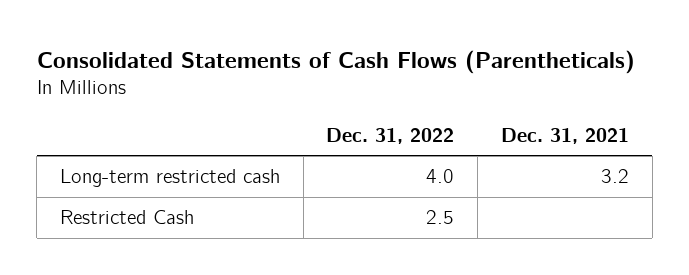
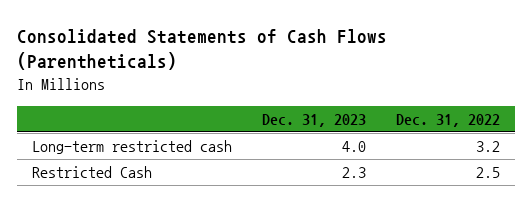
[500,127,629,144] Dec. 31, 2021 -> none
none -> [262,113,367,127] Dec. 31, 2023
[426,169,455,184] 4.0 -> [476,141,501,153] 3.2

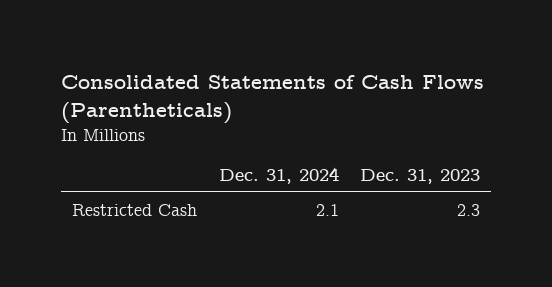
[396,113,501,127] Dec. 31, 2022 -> none
none -> [218,167,339,185] Dec. 31, 2024
[32,140,233,155] Long-term restricted cash -> none

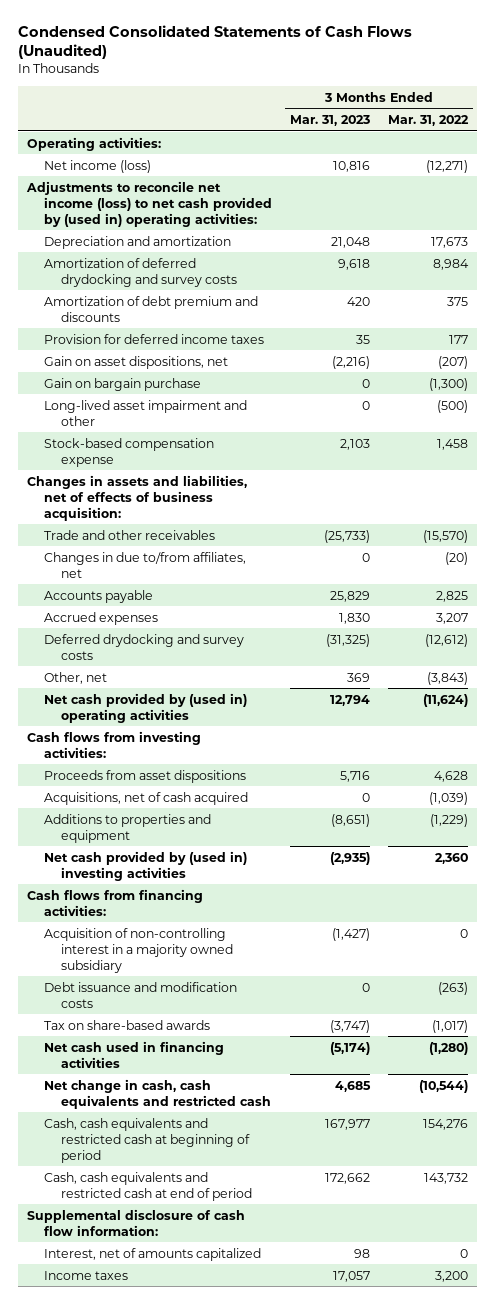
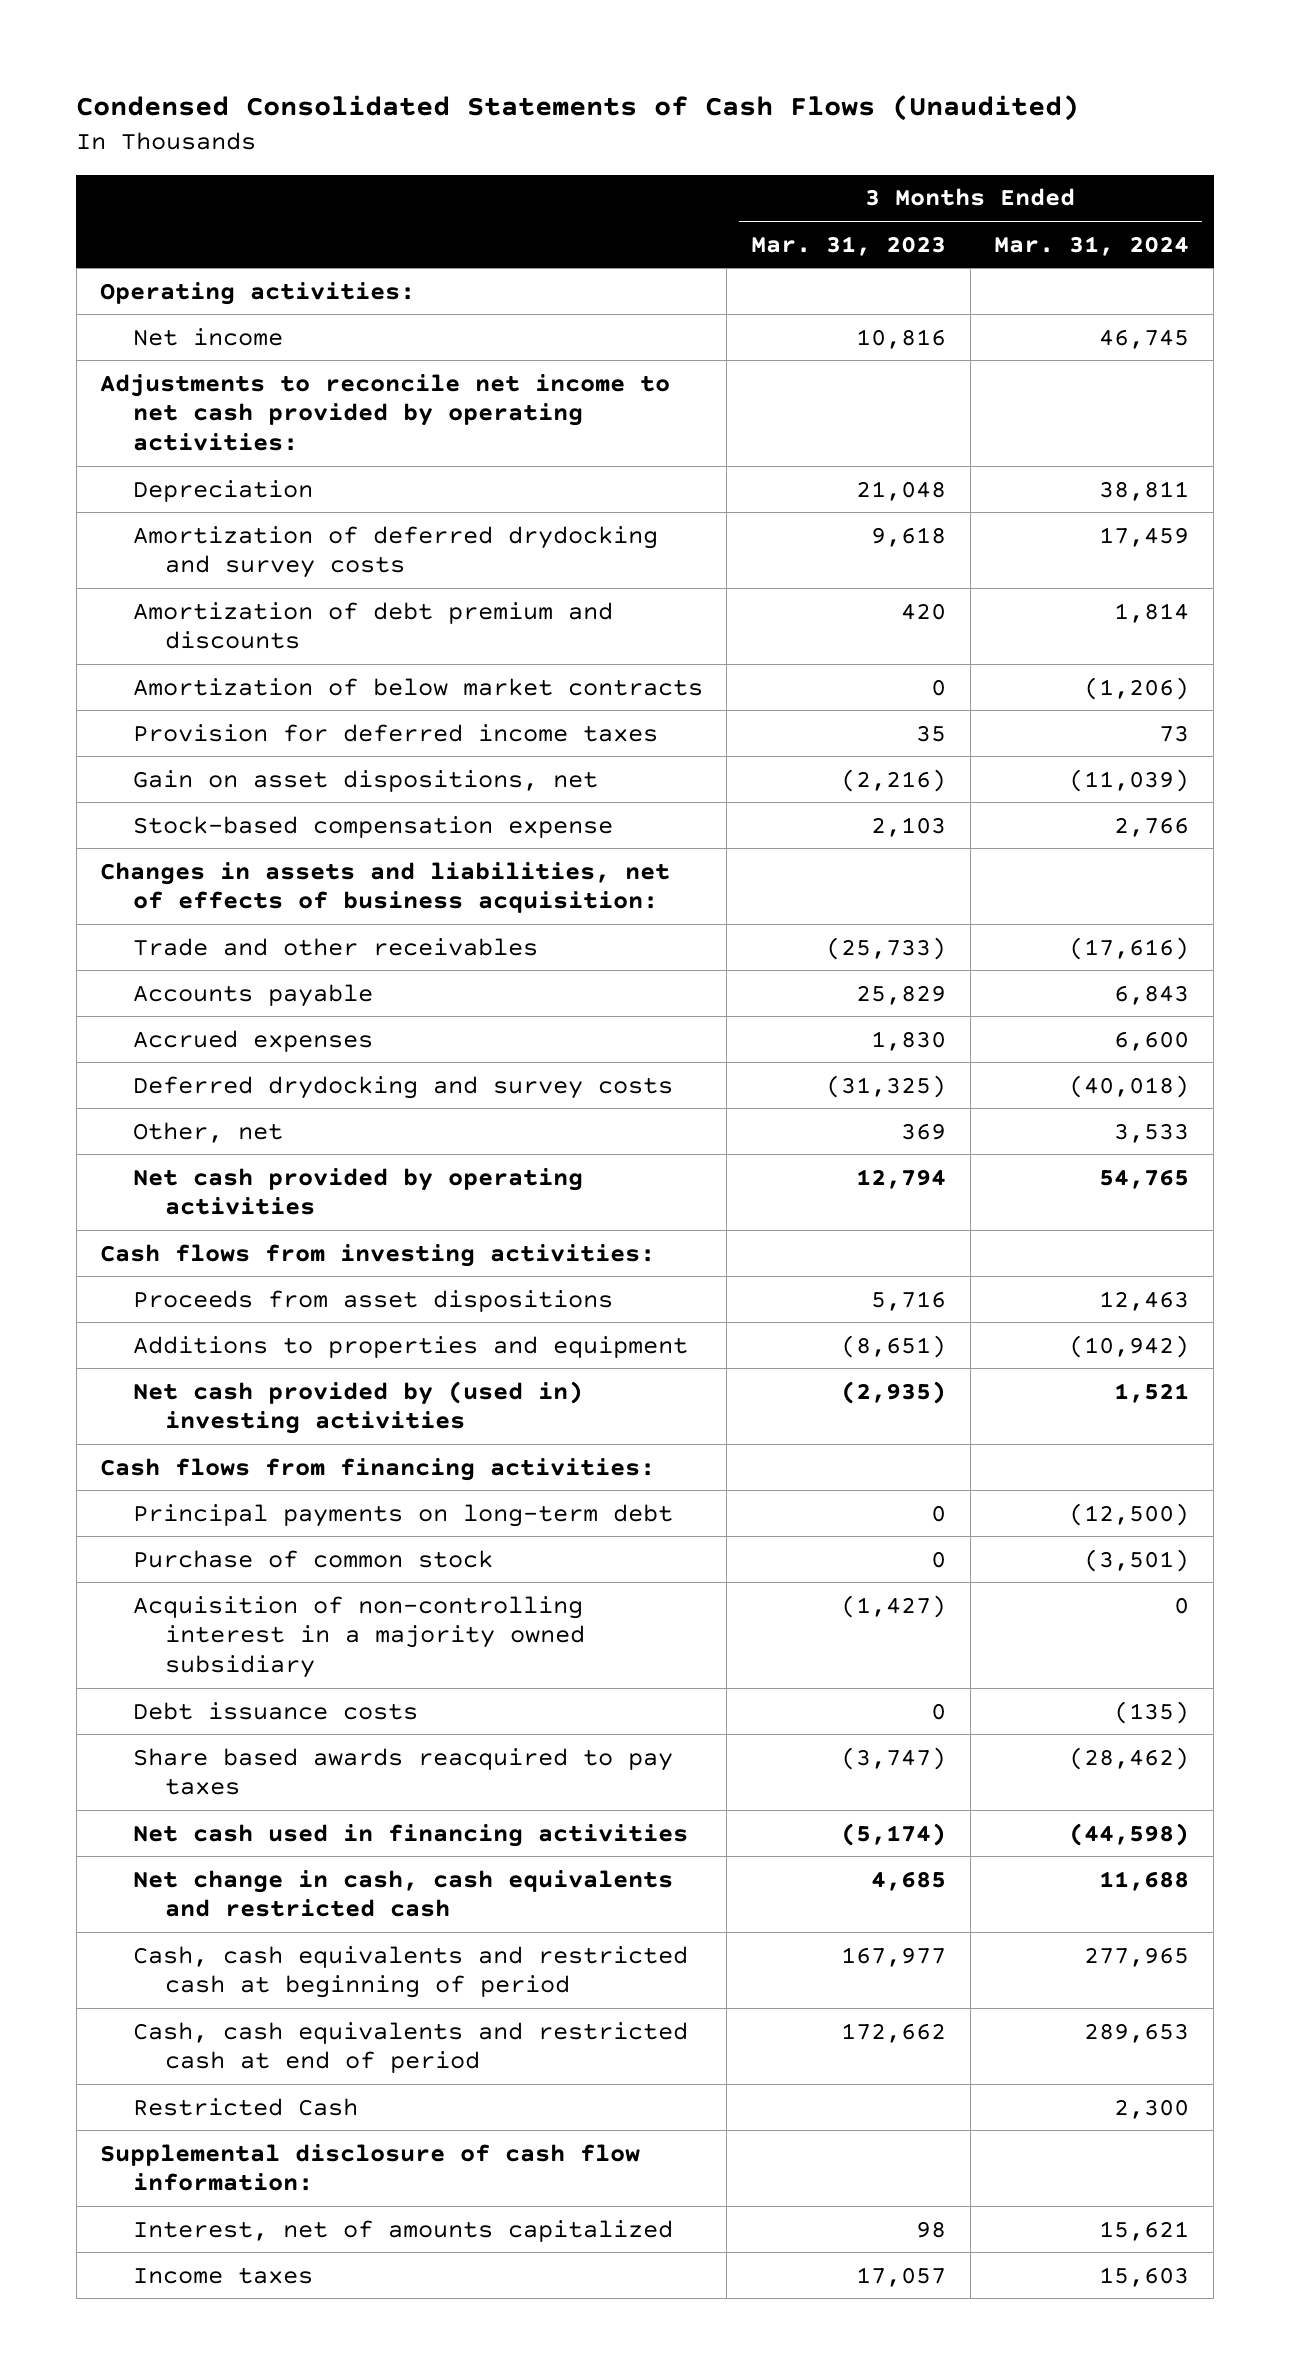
[388,114,470,126] Mar. 31, 2022 -> none
none -> [994,235,1190,256] Mar. 31, 2024
[43,159,151,173] Net income (loss) -> [132,327,283,346] Net income
[25,180,272,227] Adjustments to reconcile net income (loss) to net cash provided by (used in) operating activities: -> [100,373,671,452] Adjustments to reconcile net income to net cash provided by operating activities:
[43,235,231,249] Depreciation and amortization -> [132,479,313,502] Depreciation
none -> [132,677,703,696] Amortization of below market contracts
[43,377,201,391] Gain on bargain purchase -> none
[43,399,247,426] Long-lived asset impairment and other -> none
[43,551,246,578] Changes in due to/from affiliates, net -> none
[43,692,247,723] Net cash provided by (used in) operating activities -> [132,1167,583,1216] Net cash provided by operating activities
[43,791,248,805] Acquisitions, net of cash acquired -> none
none -> [132,1503,673,1527] Principal payments on long-term debt
none -> [132,1549,493,1568] Purchase of common stock
[43,981,237,1008] Debt issuance and modification costs -> [132,1701,418,1720] Debt issuance costs
[43,1019,210,1030] Tax on share-based awards -> [132,1747,673,1796] Share based awards reacquired to pay taxes
none -> [132,2097,358,2116] Restricted Cash

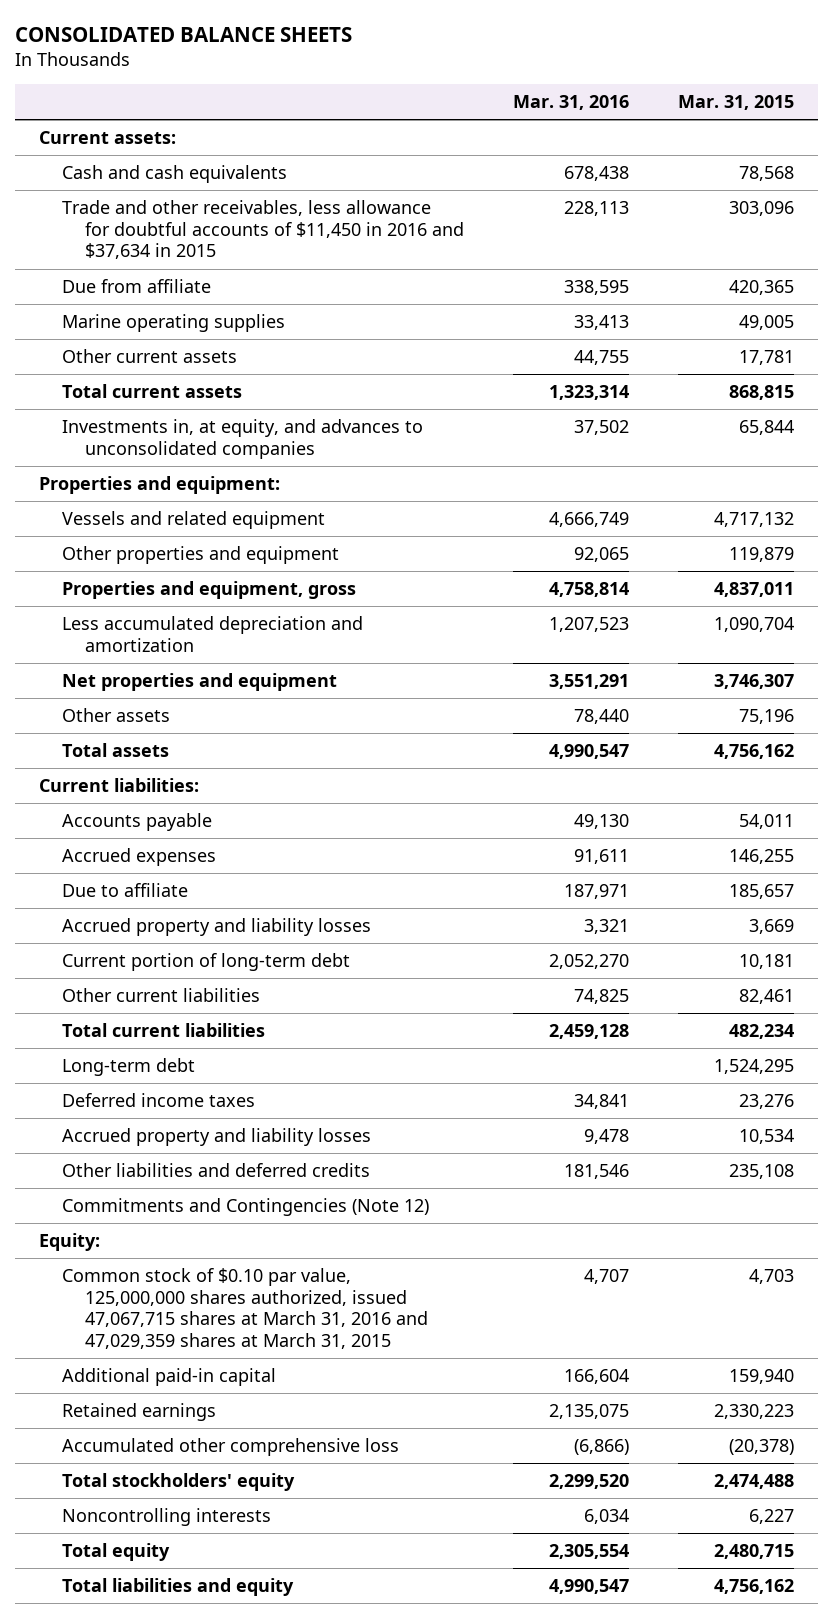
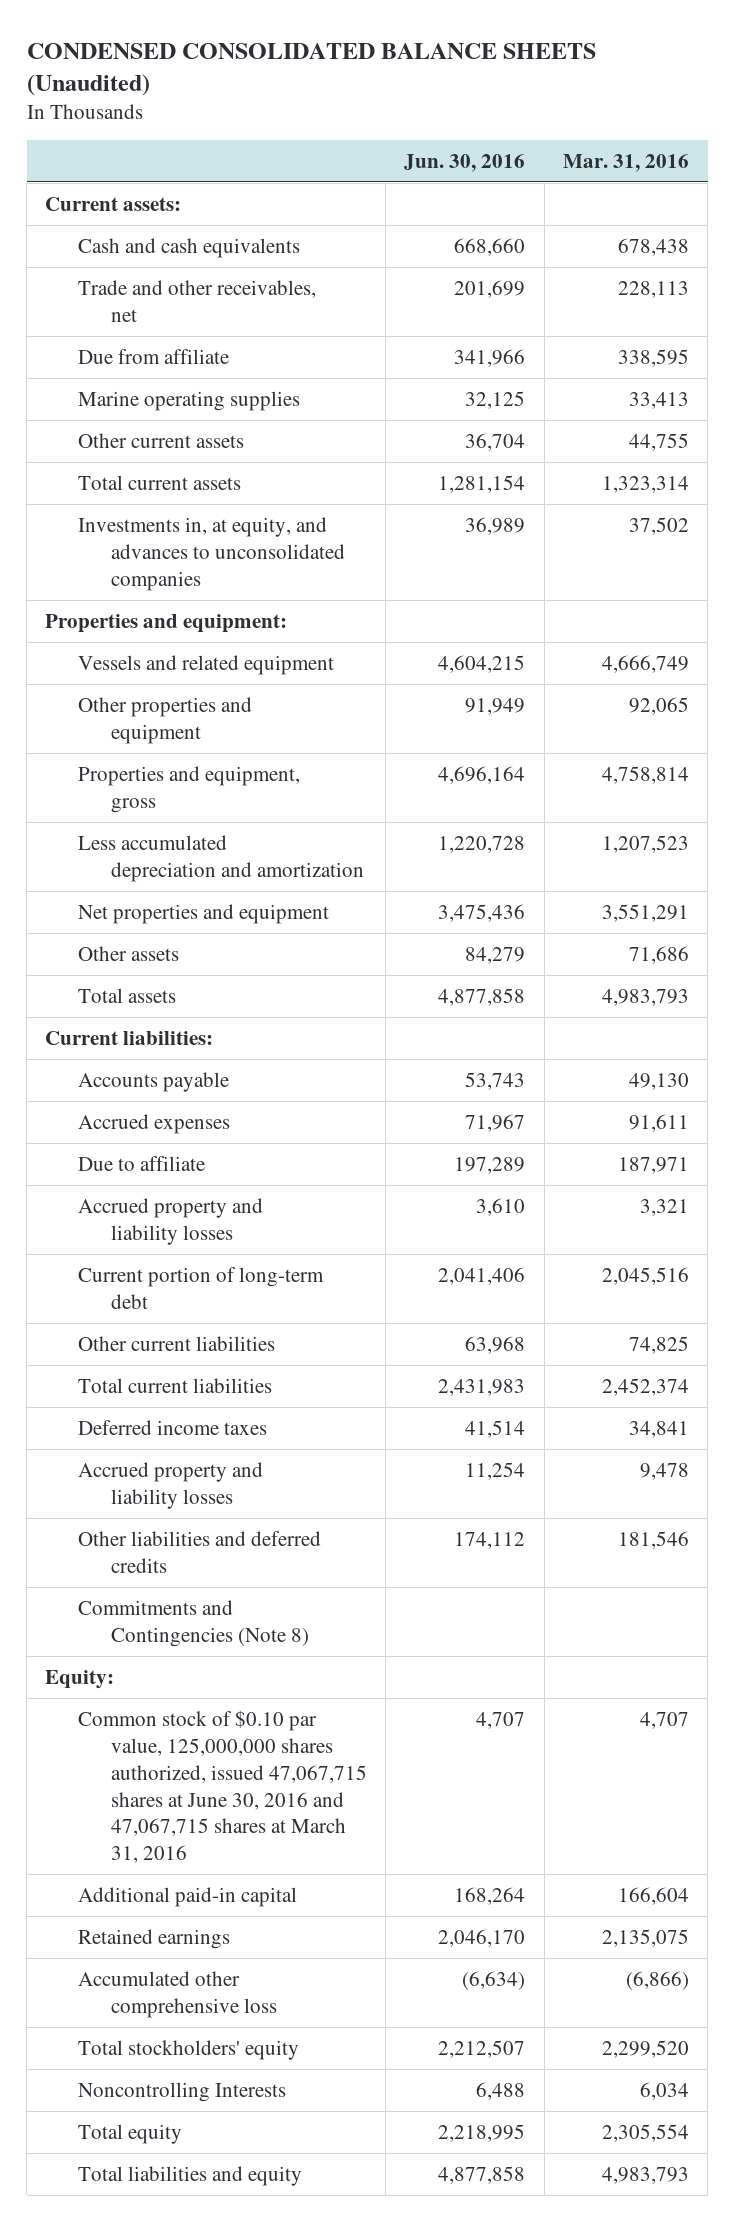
[14,27,352,43] CONSOLIDATED BALANCE SHEETS -> [26,42,596,97] CONDENSED CONSOLIDATED BALANCE SHEETS (Unaudited)
[677,94,794,110] Mar. 31, 2015 -> none
none -> [404,153,526,172] Jun. 30, 2016
[62,199,465,260] Trade and other receivables, less allowance for doubtful accounts of $11,450 in 2016 and $37,634 in 2015 -> [78,279,317,322] Trade and other receivables, net
[574,708,630,724] 78,440 -> [628,945,689,964] 71,686
[549,743,630,759] 4,990,547 -> [601,988,689,1006] 4,983,793
[549,953,630,969] 2,052,270 -> [601,1266,689,1285] 2,045,516
[62,1057,196,1076] Long-term debt -> none
[549,1023,630,1039] 2,459,128 -> [601,1377,689,1396] 2,452,374
[62,1197,430,1216] Commitments and Contingencies (Note 12) -> [78,1599,309,1647] Commitments and Contingencies (Note 8)
[62,1267,429,1350] Common stock of $0.10 par value, 125,000,000 shares authorized, issued 47,067,715 shares at March 31, 2016 and 47,029,359 shares at March 31, 2015 -> [78,1709,367,1864] Common stock of $0.10 par value, 125,000,000 shares authorized, issued 47,067,715 shares at June 30, 2016 and 47,067,715 shares at March 31, 2016
[62,1507,272,1526] Noncontrolling interests -> [78,2081,287,2102] Noncontrolling Interests
[549,1578,630,1594] 4,990,547 -> [601,2166,689,2184] 4,983,793

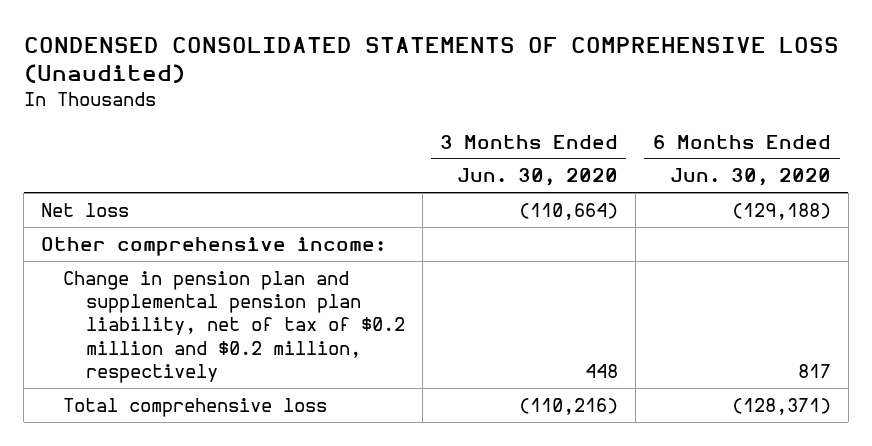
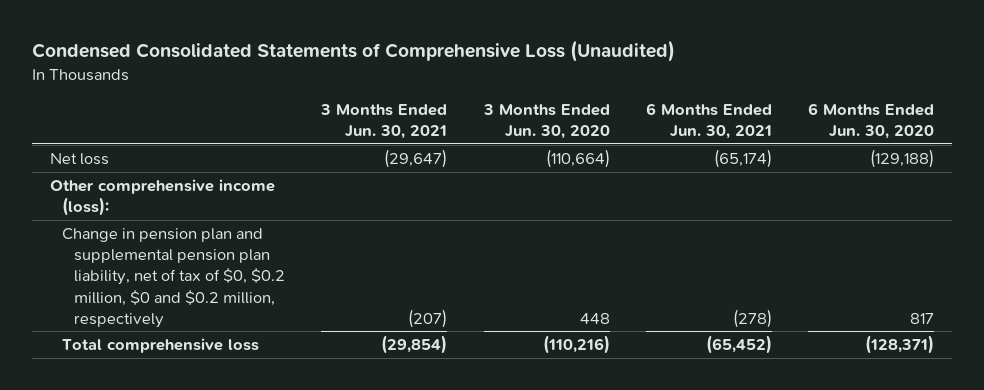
[23,36,839,84] CONDENSED CONSOLIDATED STATEMENTS OF COMPREHENSIVE LOSS (Unaudited) -> [31,40,675,63] Condensed Consolidated Statements of Comprehensive Loss (Unaudited)
none -> [320,104,448,140] 3 Months Ended Jun. 30, 2021
none -> [645,103,772,140] 6 Months Ended Jun. 30, 2021
[41,236,387,256] Other comprehensive income: -> [49,178,275,217] Other comprehensive income (loss):
[63,270,405,383] Change in pension plan and supplemental pension plan liability, net of tax of $0.2 million and $0.2 million, respectively -> [61,227,285,328] Change in pension plan and supplemental pension plan liability, net of tax of $0, $0.2 million, $0 and $0.2 million, respectively

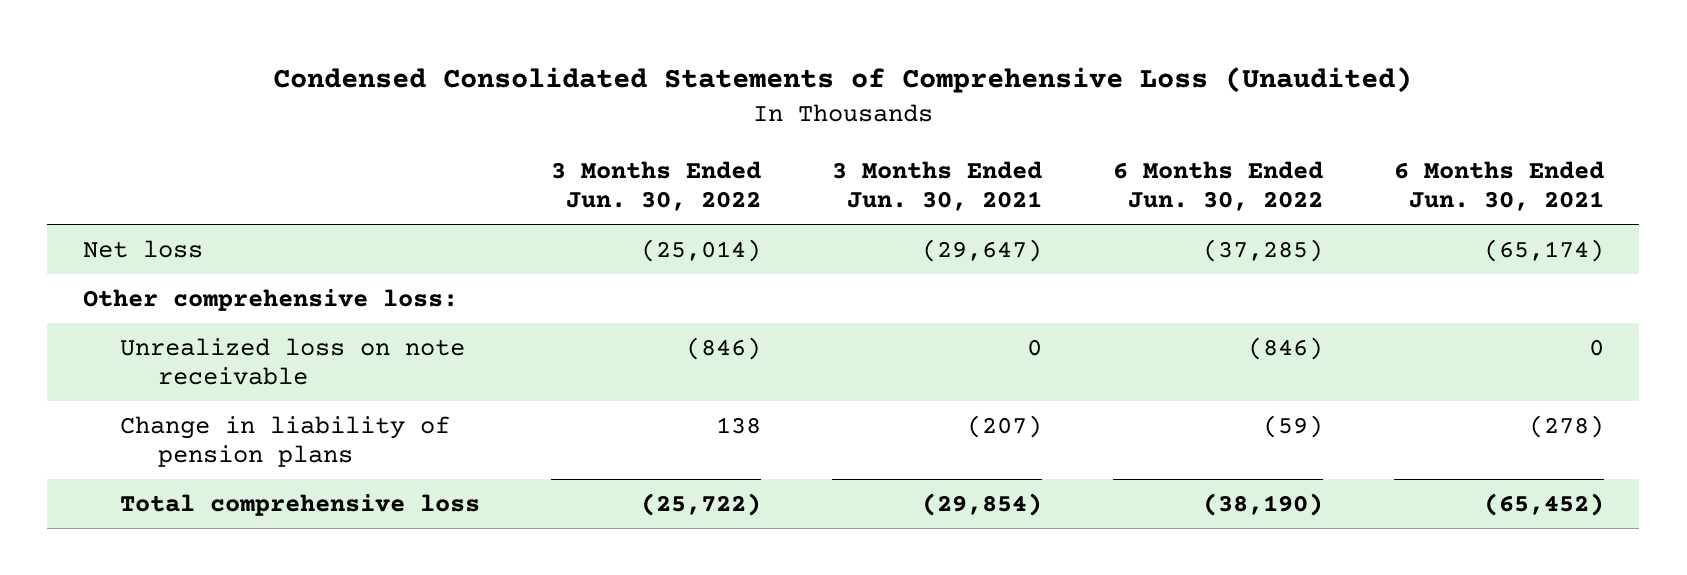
[482,104,610,140] 3 Months Ended Jun. 30, 2020 -> none
[808,103,935,140] 6 Months Ended Jun. 30, 2020 -> none
none -> [551,160,762,212] 3 Months Ended Jun. 30, 2022
none -> [1113,160,1324,212] 6 Months Ended Jun. 30, 2022
[49,178,275,217] Other comprehensive income (loss): -> [82,288,458,311] Other comprehensive loss:
none -> [120,337,466,386] Unrealized loss on note receivable
[61,227,285,328] Change in pension plan and supplemental pension plan liability, net of tax of $0, $0.2 million, $0 and $0.2 million, respectively -> [120,415,451,468] Change in liability of pension plans

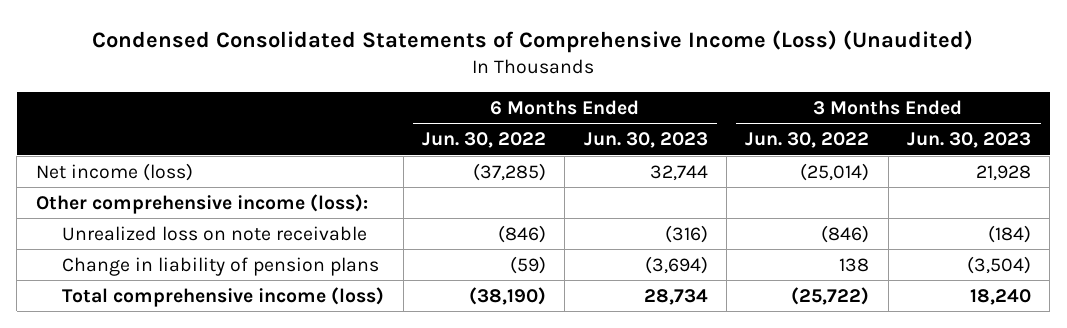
[273,66,1413,93] Condensed Consolidated Statements of Comprehensive Loss (Unaudited) -> [92,29,974,53] Condensed Consolidated Statements of Comprehensive Income (Loss) (Unaudited)
[832,160,1043,212] 3 Months Ended Jun. 30, 2021 -> none
[1393,160,1604,212] 6 Months Ended Jun. 30, 2021 -> none
none -> [583,132,708,149] Jun. 30, 2023
none -> [907,132,1032,149] Jun. 30, 2023
[82,239,203,258] Net loss -> [35,162,193,181] Net income (loss)
[82,288,458,311] Other comprehensive loss: -> [35,193,368,214] Other comprehensive income (loss):
[120,493,481,516] Total comprehensive loss -> [62,286,385,307] Total comprehensive income (loss)

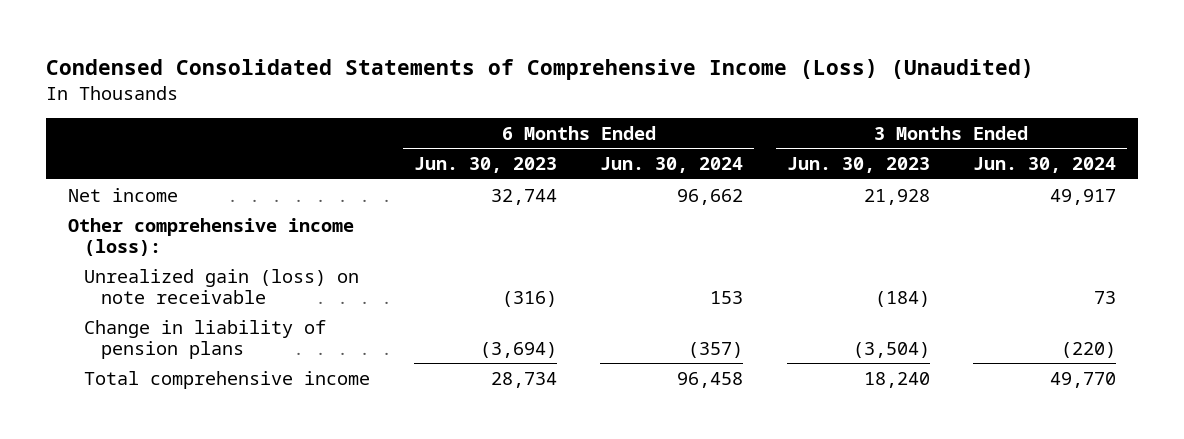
[422,132,547,149] Jun. 30, 2022 -> none
[745,132,870,149] Jun. 30, 2022 -> none
none -> [600,157,744,174] Jun. 30, 2024
none -> [972,157,1116,174] Jun. 30, 2024
[35,162,193,181] Net income (loss) -> [68,187,179,202] Net income
[62,225,368,241] Unrealized loss on note receivable -> [84,268,360,304] Unrealized gain (loss) on note receivable
[62,286,385,307] Total comprehensive income (loss) -> [84,370,371,389] Total comprehensive income

